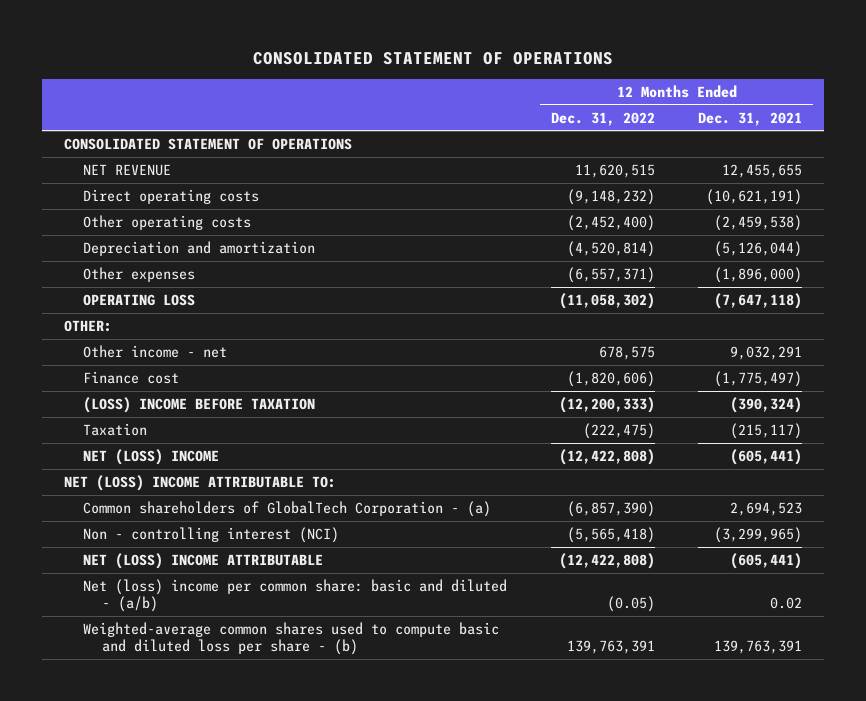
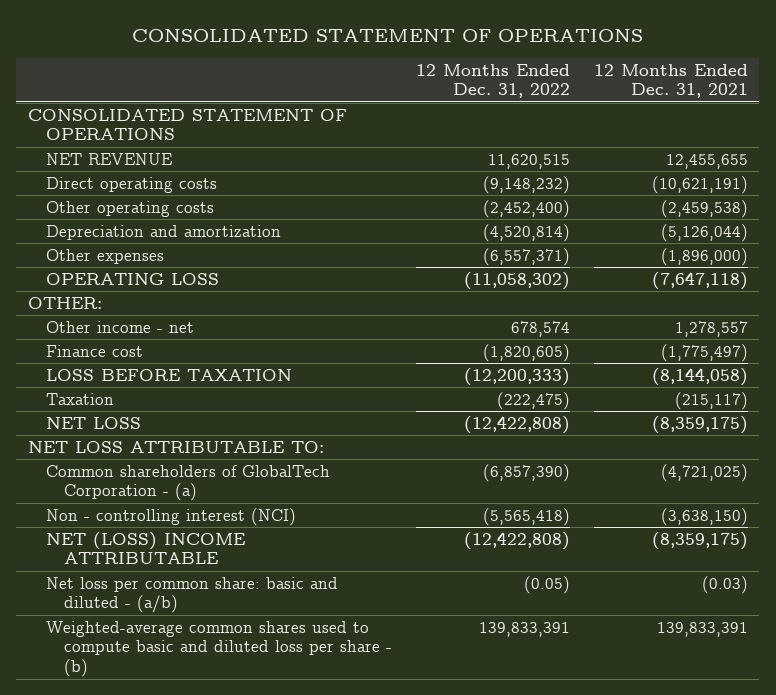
[598,345,655,360] 678,575 -> [510,320,570,337] 678,574
[730,345,803,360] 9,032,291 -> [674,320,748,337] 1,278,557
[566,370,655,387] (1,820,606) -> [482,343,570,362] (1,820,605)
[82,396,315,413] (LOSS) INCOME BEFORE TAXATION -> [45,368,292,381] LOSS BEFORE TAXATION
[730,396,803,413] (390,324) -> [651,367,748,386] (8,144,058)
[82,448,219,465] NET (LOSS) INCOME -> [45,416,141,429] NET LOSS
[730,448,803,465] (605,441) -> [651,415,748,434] (8,359,175)
[63,474,336,491] NET (LOSS) INCOME ATTRIBUTABLE TO: -> [27,440,324,453] NET LOSS ATTRIBUTABLE TO:
[730,501,803,516] 2,694,523 -> [660,463,748,482] (4,721,025)
[714,526,803,543] (3,299,965) -> [660,507,748,526] (3,638,150)
[730,552,803,569] (605,441) -> [651,531,748,550] (8,359,175)
[82,578,507,613] Net (loss) income per common share: basic and diluted - (a/b) -> [45,576,338,614] Net loss per common share: basic and diluted - (a/b)
[770,597,803,610] 0.02 -> [701,575,748,594] (0.03)
[566,640,655,655] 139,763,391 -> [478,621,570,637] 139,833,391
[714,640,803,655] 139,763,391 -> [656,621,748,637] 139,833,391

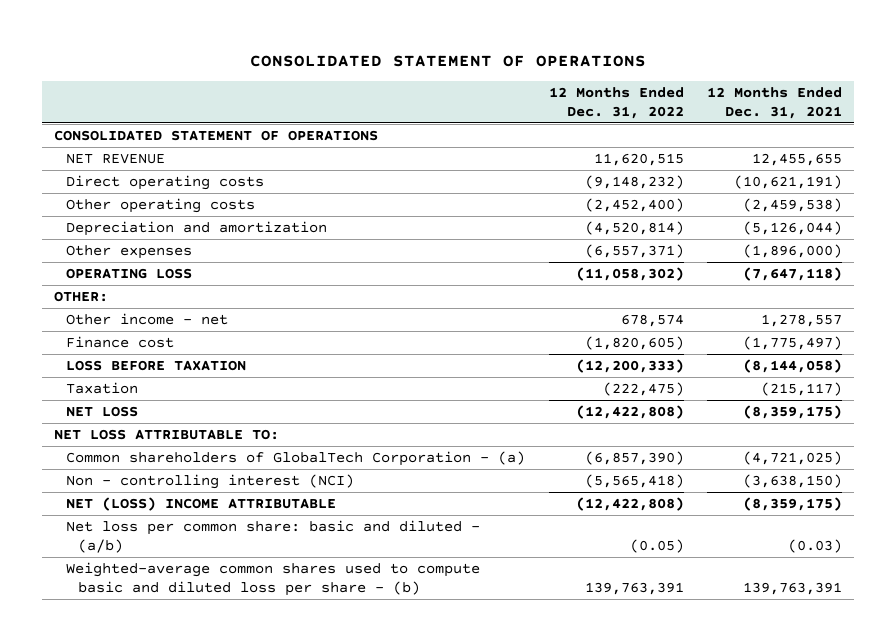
[478,621,570,637] 139,833,391 -> [584,581,684,595] 139,763,391
[656,621,748,637] 139,833,391 -> [743,581,843,595] 139,763,391

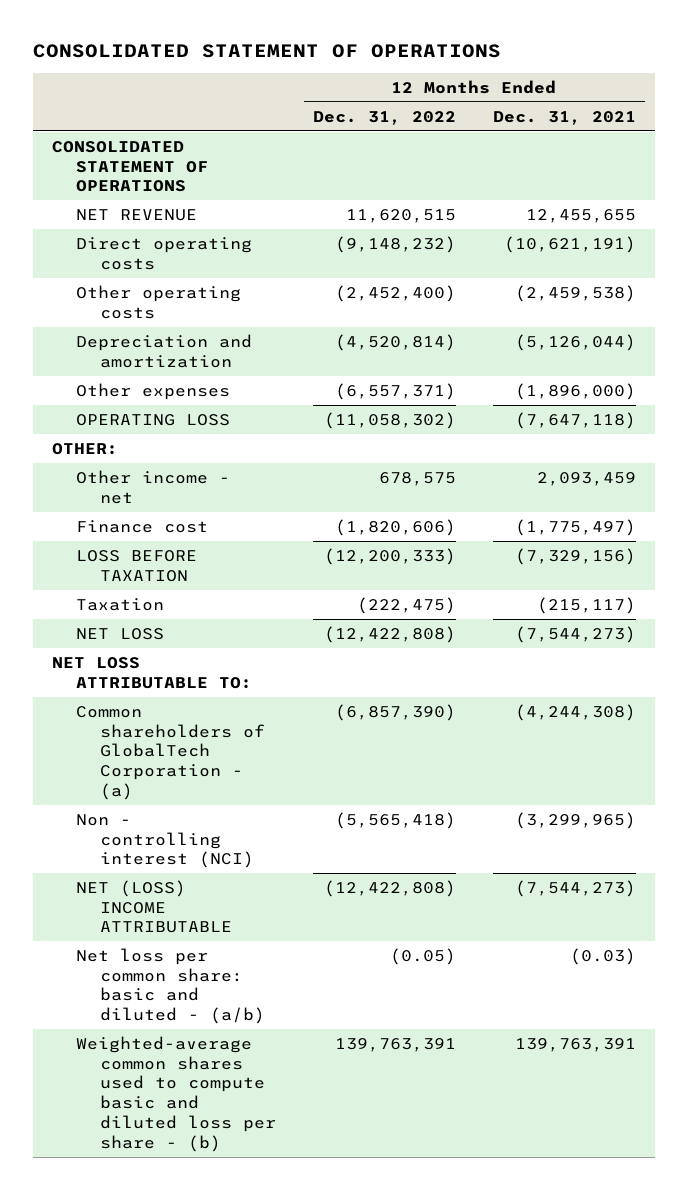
[620,314,684,328] 678,574 -> [378,471,456,486] 678,575
[761,314,843,328] 1,278,557 -> [537,471,637,486] 2,093,459
[584,336,684,351] (1,820,605) -> [334,518,456,536] (1,820,606)
[743,359,843,374] (8,144,058) -> [515,547,637,565] (7,329,156)
[743,405,843,420] (8,359,175) -> [515,625,637,643] (7,544,273)
[743,451,843,466] (4,721,025) -> [515,703,637,721] (4,244,308)
[743,474,843,489] (3,638,150) -> [515,811,637,829] (3,299,965)
[743,497,843,512] (8,359,175) -> [515,879,637,897] (7,544,273)

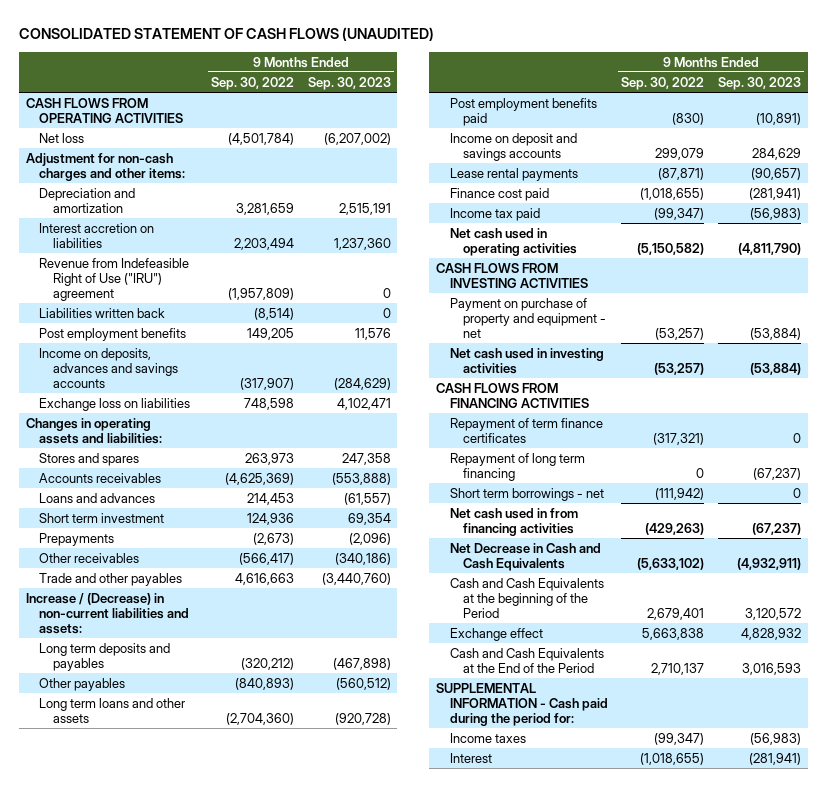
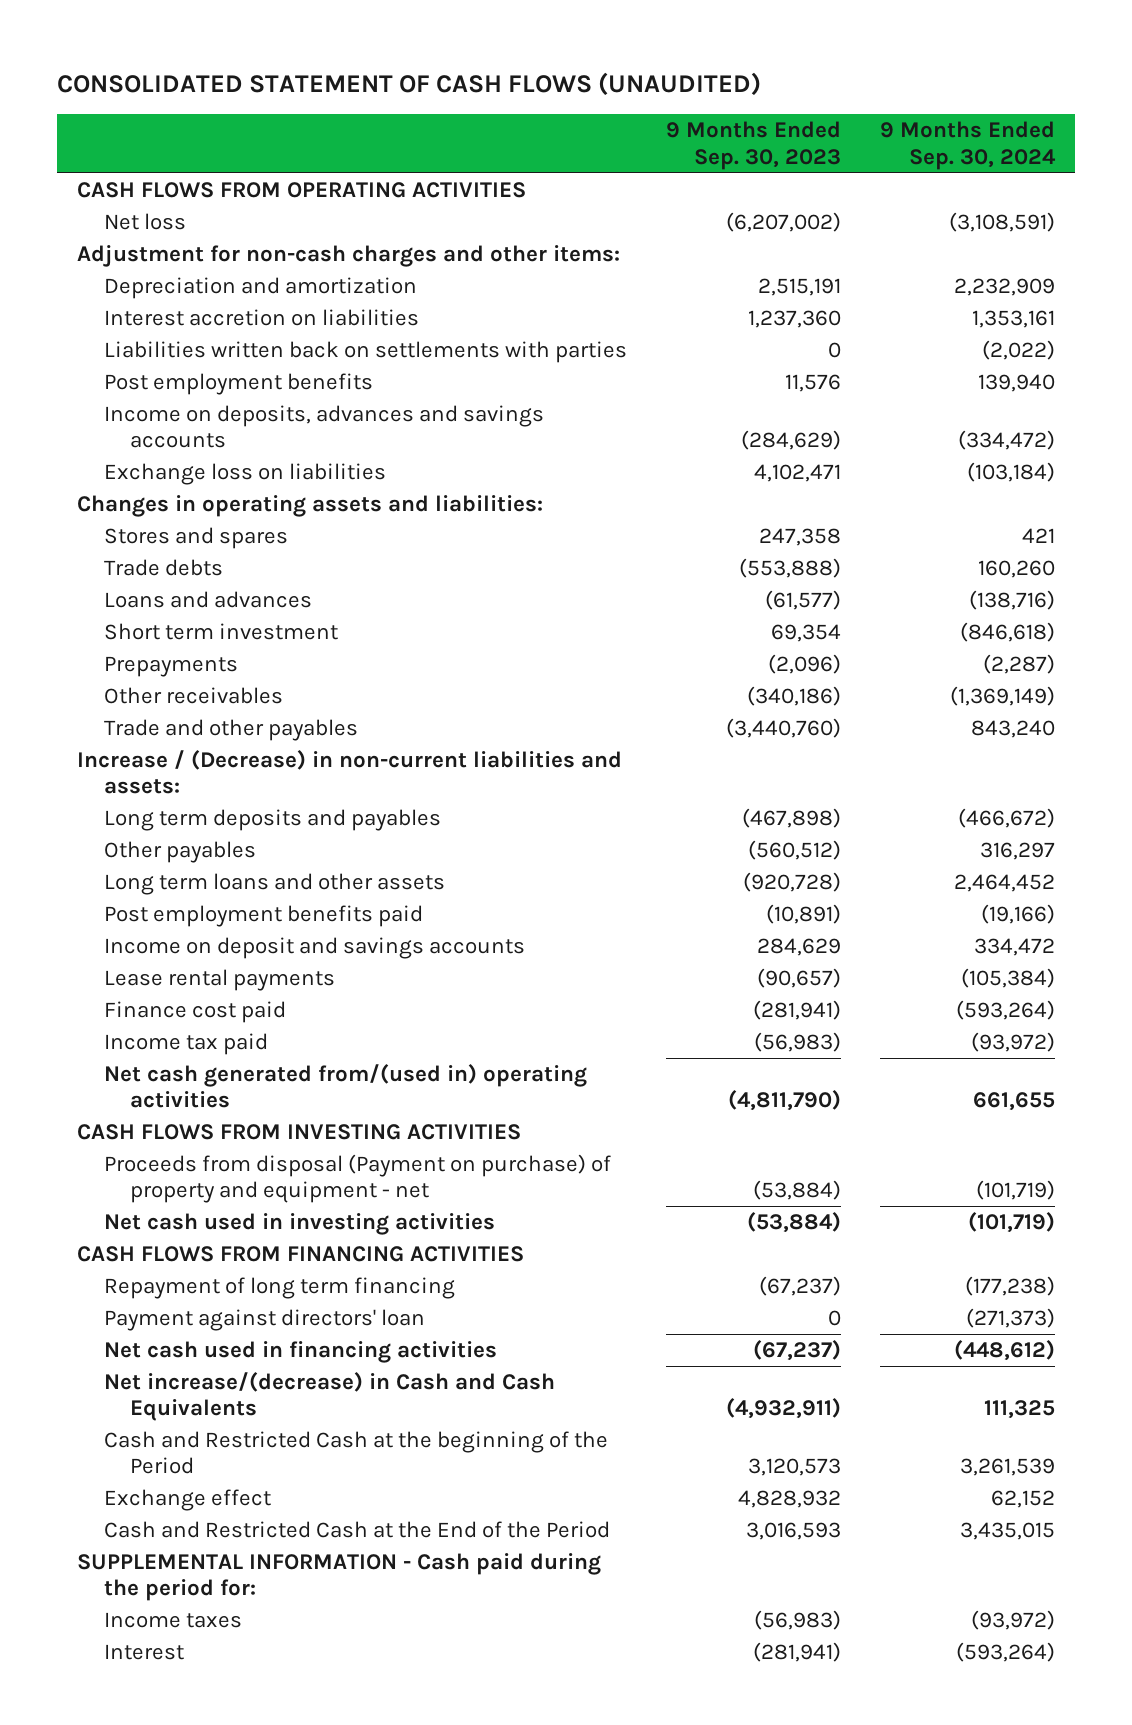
[211,76,295,90] Sep. 30, 2022 -> none
none -> [880,121,1057,170] 9 Months Ended Sep. 30, 2024
[39,257,190,301] Revenue from Indefeasible Right of Use ("IRU") agreement -> none
[39,307,166,318] Liabilities written back -> none
none -> [103,341,627,364] Liabilities written back on settlements with parties
[39,472,162,483] Accounts receivables -> [103,559,223,577] Trade debts
[343,492,391,505] (61,557) -> [765,590,842,611] (61,577)
[449,227,578,256] Net cash used in operating activities -> [103,1064,587,1109] Net cash generated from/(used in) operating activities
[449,297,607,338] Payment on purchase of property and equipment - net -> [103,1154,611,1204] Proceeds from disposal (Payment on purchase) of property and equipment - net
[449,417,603,443] Repayment of term finance certificates -> none
[449,487,604,501] Short term borrowings - net -> none
none -> [103,1309,425,1332] Payment against directors' loan
[449,507,578,536] Net cash used in from financing activities -> [103,1341,497,1364] Net cash used in financing activities
[449,542,601,571] Net Decrease in Cash and Cash Equivalents -> [103,1372,555,1422] Net increase/(decrease) in Cash and Cash Equivalents
[449,577,604,618] Cash and Cash Equivalents at the beginning of the Period -> [103,1431,608,1475] Cash and Restricted Cash at the beginning of the Period
[744,607,801,620] 3,120,572 -> [748,1458,842,1477] 3,120,573
[449,647,604,673] Cash and Cash Equivalents at the End of the Period -> [103,1521,610,1539] Cash and Restricted Cash at the End of the Period

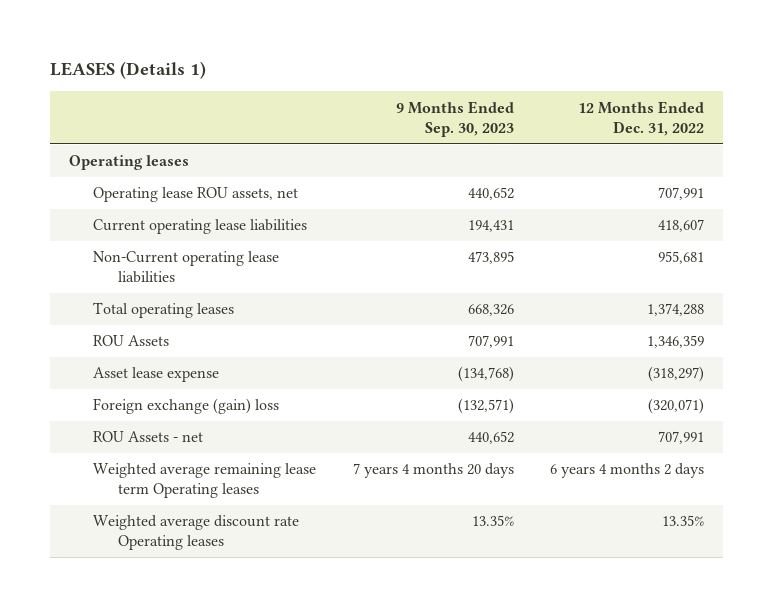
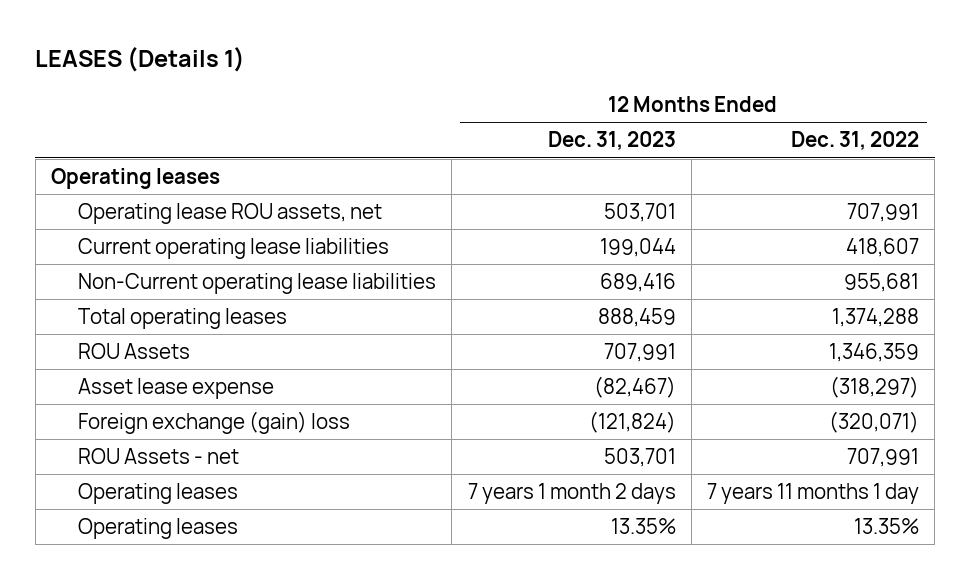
[395,100,514,137] 9 Months Ended Sep. 30, 2023 -> none
none -> [547,131,676,151] Dec. 31, 2023
[93,463,317,499] Weighted average remaining lease term Operating leases -> [78,483,239,505] Operating leases
[550,463,705,479] 6 years 4 months 2 days -> [706,483,919,505] 7 years 11 months 1 day
[93,515,300,551] Weighted average discount rate Operating leases -> [78,518,239,540] Operating leases

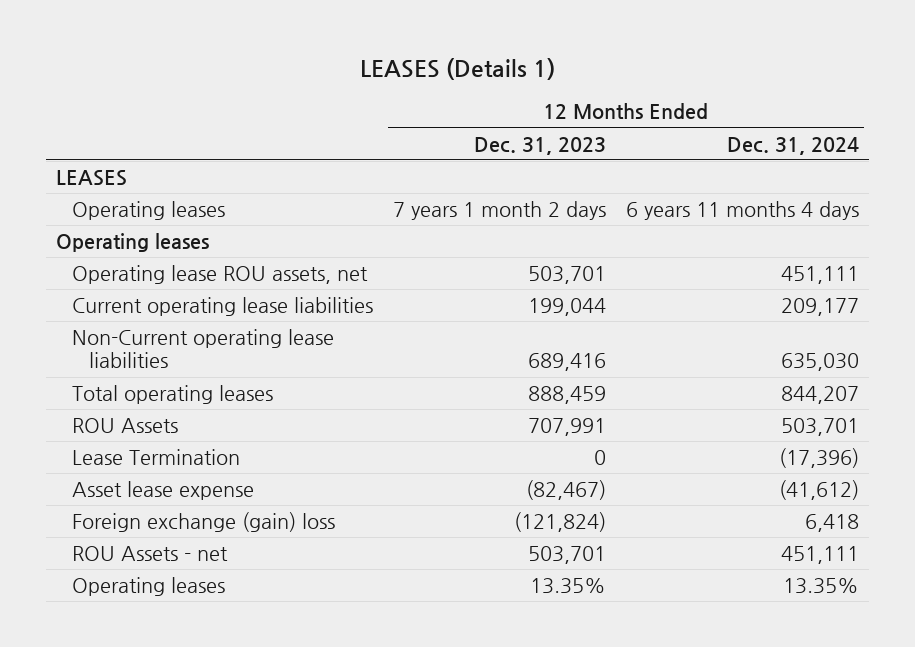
[790,131,919,151] Dec. 31, 2022 -> none
none -> [727,136,860,155] Dec. 31, 2024
none -> [55,169,127,186] LEASES
[78,483,239,505] Operating leases -> [72,200,226,220] Operating leases
none -> [72,448,241,465] Lease Termination

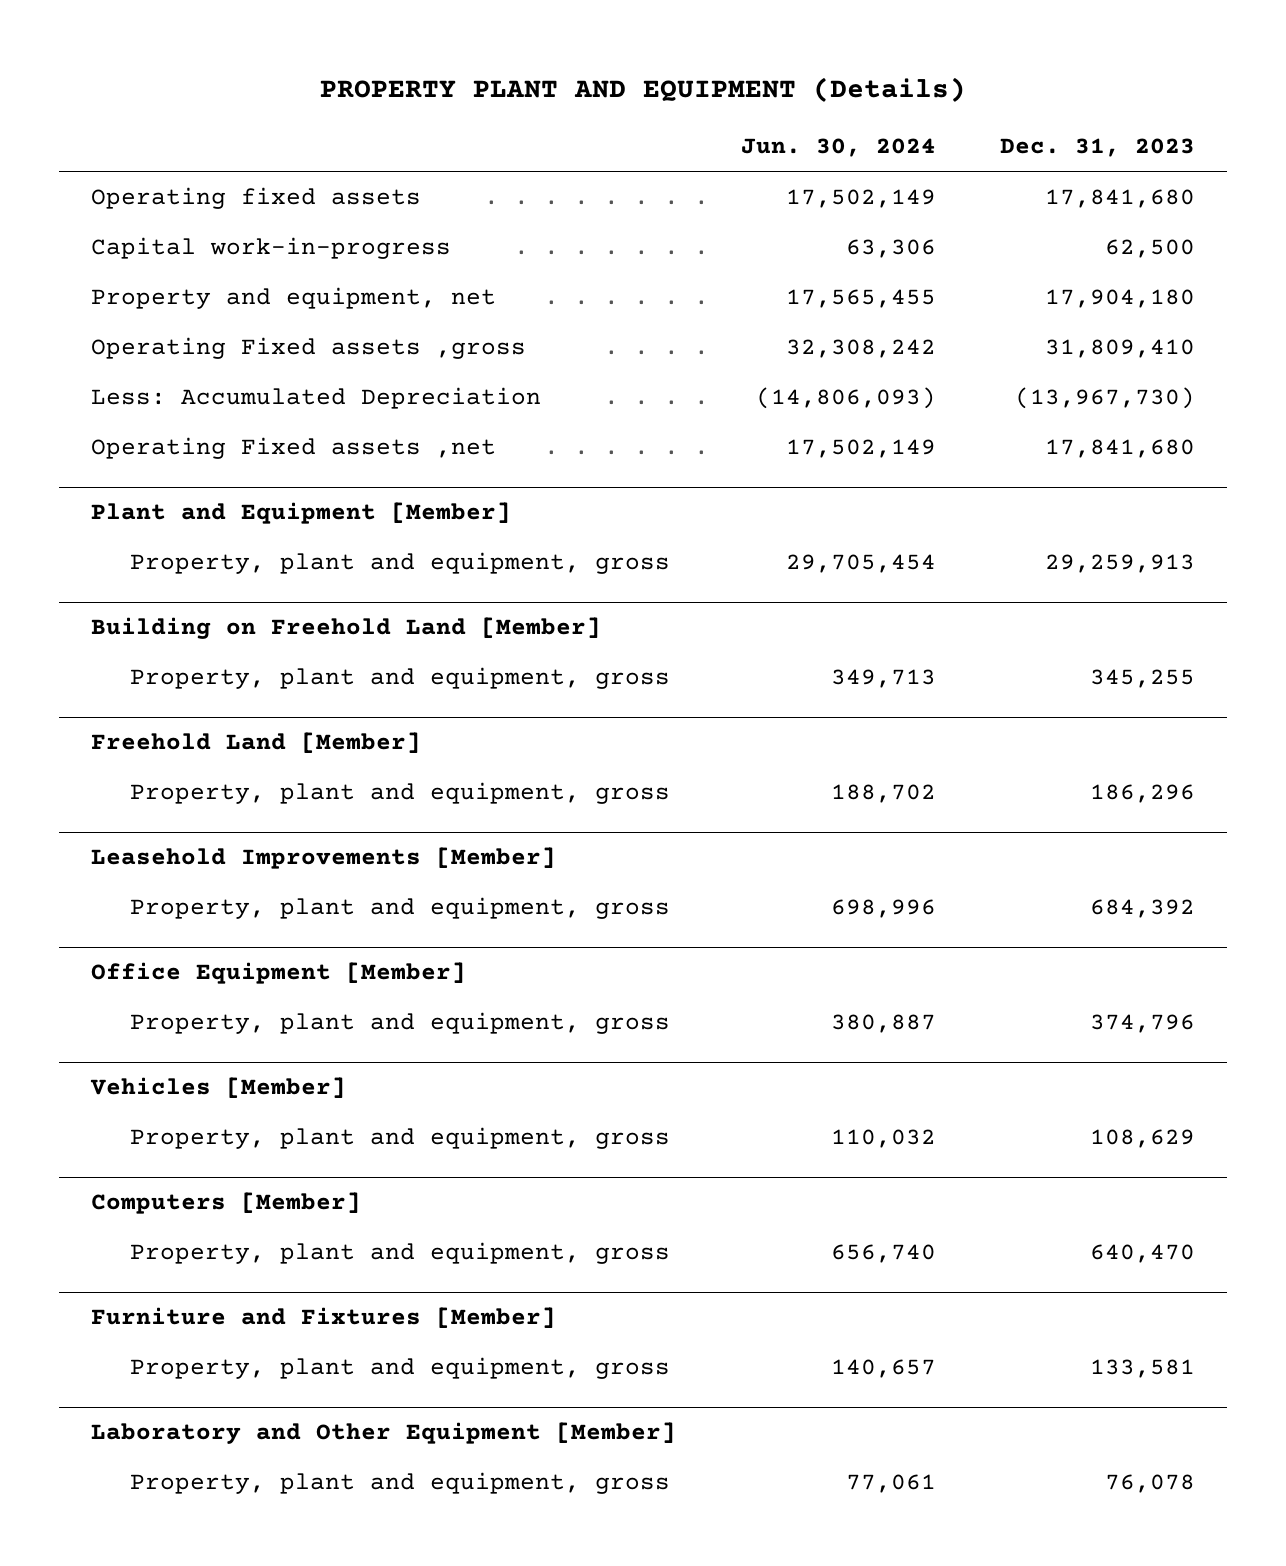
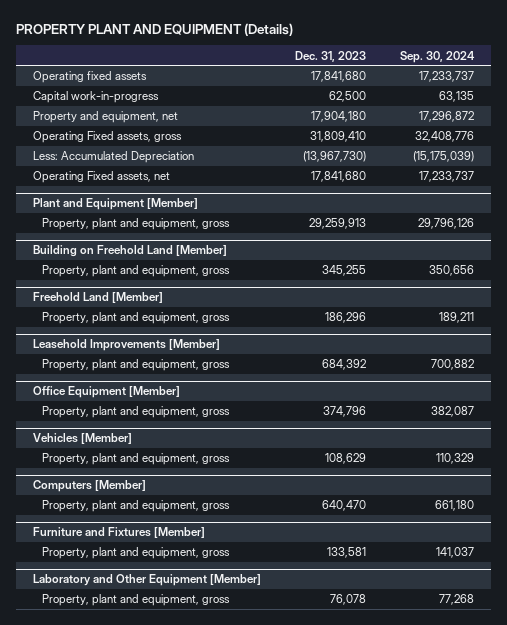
[740,138,936,158] Jun. 30, 2024 -> none
none -> [399,50,475,63] Sep. 30, 2024
[91,337,527,360] Operating Fixed assets ,gross -> [32,131,182,144] Operating Fixed assets, gross
[91,437,497,460] Operating Fixed assets ,net -> [32,171,170,184] Operating Fixed assets, net

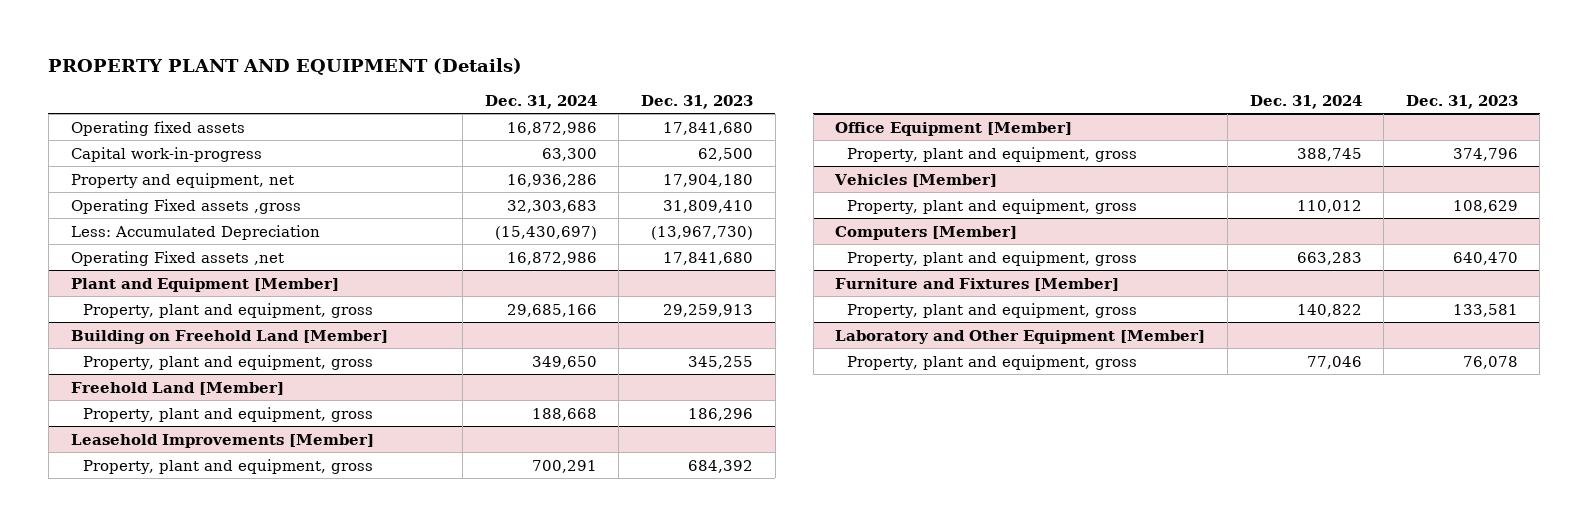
[399,50,475,63] Sep. 30, 2024 -> none
none -> [484,94,597,109] Dec. 31, 2024
[32,131,182,144] Operating Fixed assets, gross -> [70,198,301,214] Operating Fixed assets ,gross
[32,171,170,184] Operating Fixed assets, net -> [70,250,284,266] Operating Fixed assets ,net

